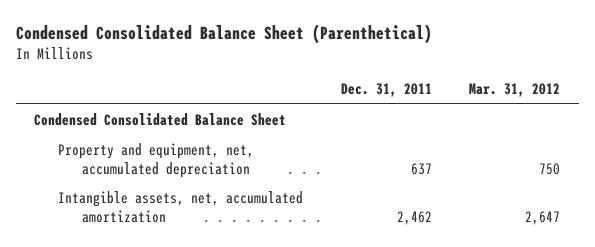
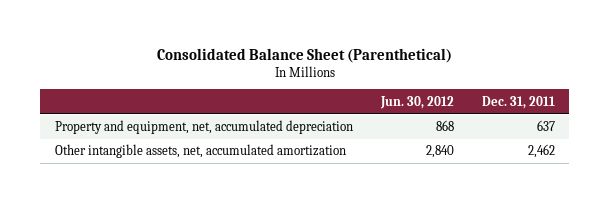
[15,24,432,45] Condensed Consolidated Balance Sheet (Parenthetical) -> [156,47,452,63] Consolidated Balance Sheet (Parenthetical)
[469,83,561,98] Mar. 31, 2012 -> none
none -> [379,95,454,109] Jun. 30, 2012
[34,113,287,127] Condensed Consolidated Balance Sheet -> none
[57,191,303,223] Intangible assets, net, accumulated amortization -> [54,144,346,159] Other intangible assets, net, accumulated amortization

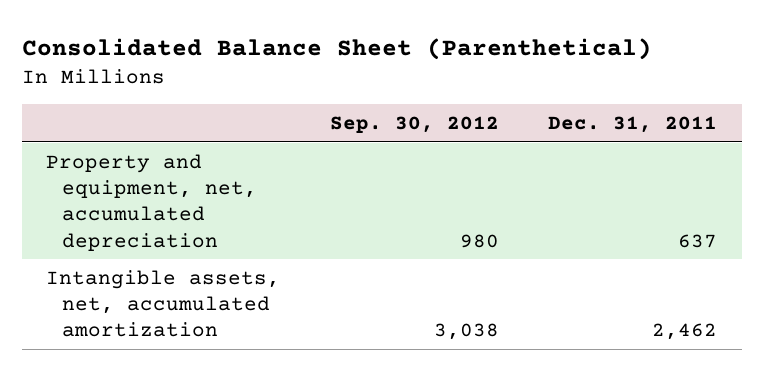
[379,95,454,109] Jun. 30, 2012 -> none
none -> [329,116,499,134] Sep. 30, 2012
[54,144,346,159] Other intangible assets, net, accumulated amortization -> [46,269,281,338] Intangible assets, net, accumulated amortization

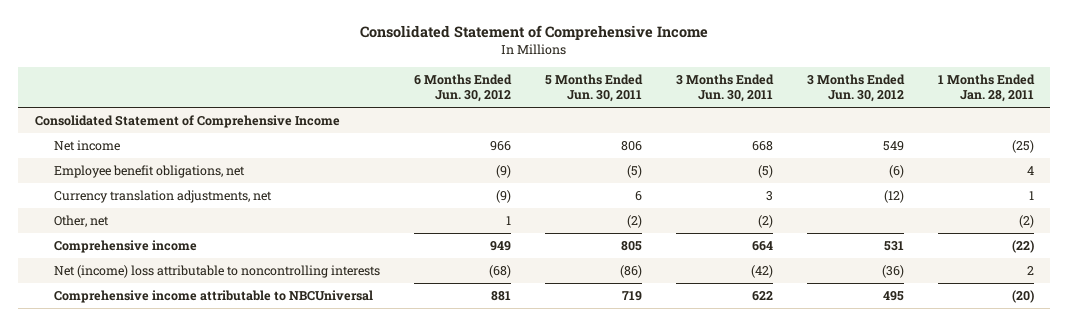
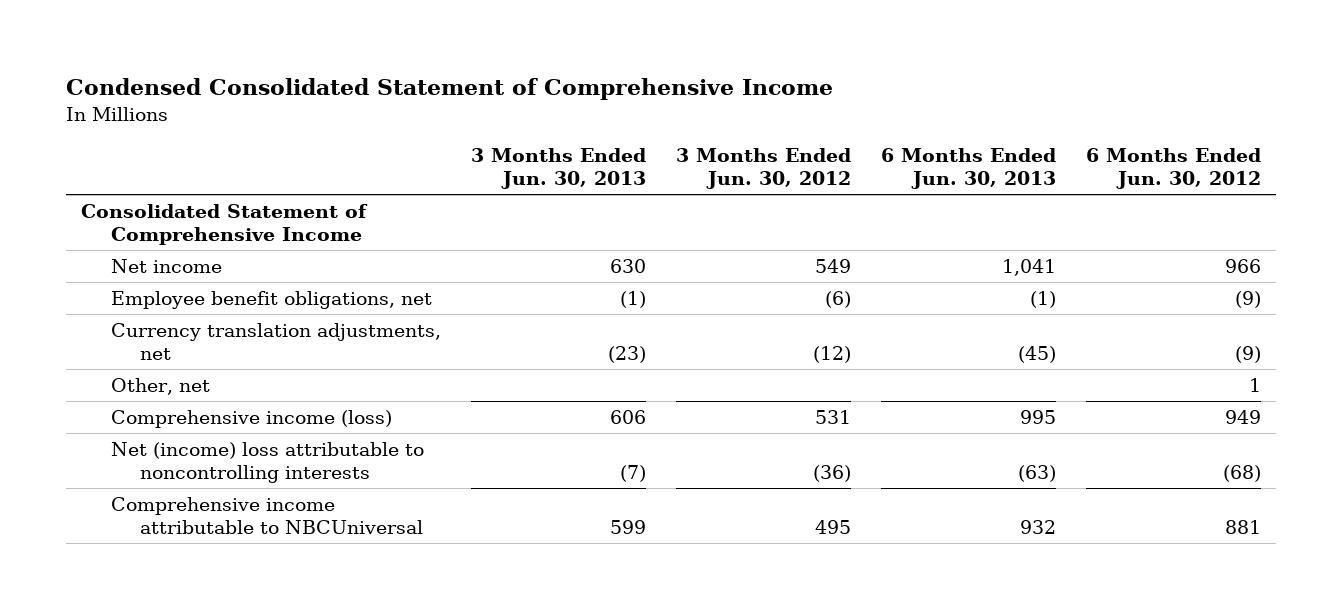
[360,25,709,41] Consolidated Statement of Comprehensive Income -> [65,78,833,101] Condensed Consolidated Statement of Comprehensive Income
[544,73,643,103] 5 Months Ended Jun. 30, 2011 -> none
[675,73,774,103] 3 Months Ended Jun. 30, 2011 -> none
[937,73,1035,103] 1 Months Ended Jan. 28, 2011 -> none
none -> [470,148,646,190] 3 Months Ended Jun. 30, 2013
none -> [880,148,1056,190] 6 Months Ended Jun. 30, 2013
[54,239,198,253] Comprehensive income -> [110,409,392,428] Comprehensive income (loss)

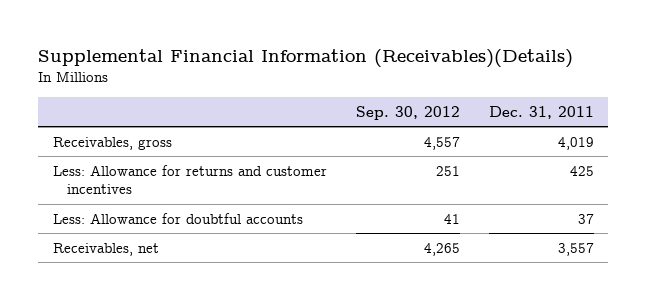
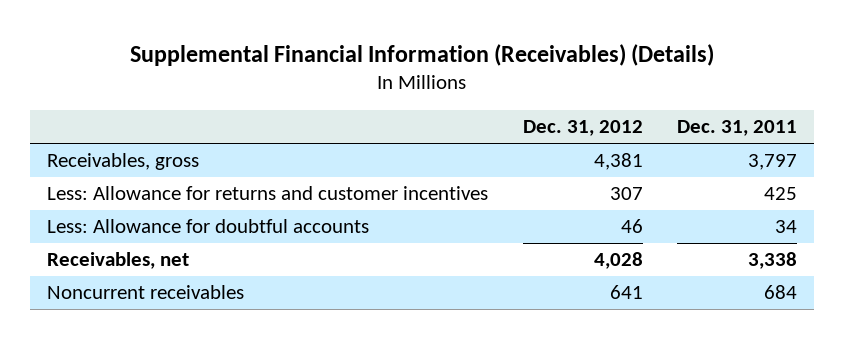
[38,48,574,68] Supplemental Financial Information (Receivables)(Details) -> [130,43,715,66] Supplemental Financial Information (Receivables) (Details)
[355,105,460,120] Sep. 30, 2012 -> none
none -> [522,120,643,137] Dec. 31, 2012
[557,136,594,150] 4,019 -> [748,154,798,171] 3,797
[577,213,594,224] 37 -> [775,220,798,234] 34
[557,242,594,256] 3,557 -> [748,252,798,270] 3,338
none -> [47,285,245,300] Noncurrent receivables

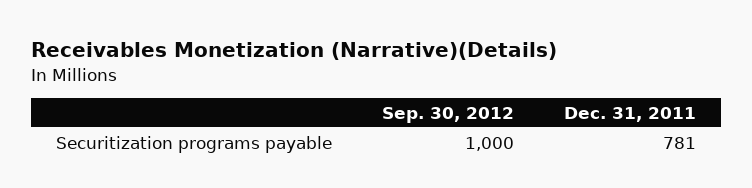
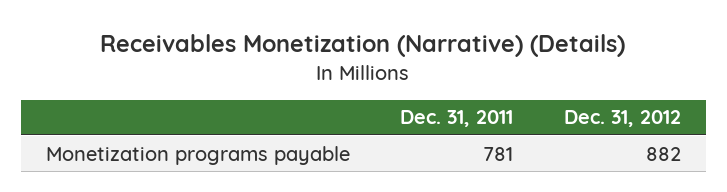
[30,42,557,61] Receivables Monetization (Narrative)(Details) -> [100,34,626,58] Receivables Monetization (Narrative) (Details)
[381,106,514,123] Sep. 30, 2012 -> none
none -> [563,110,681,128] Dec. 31, 2012
[55,135,332,153] Securitization programs payable -> [46,145,351,165] Monetization programs payable

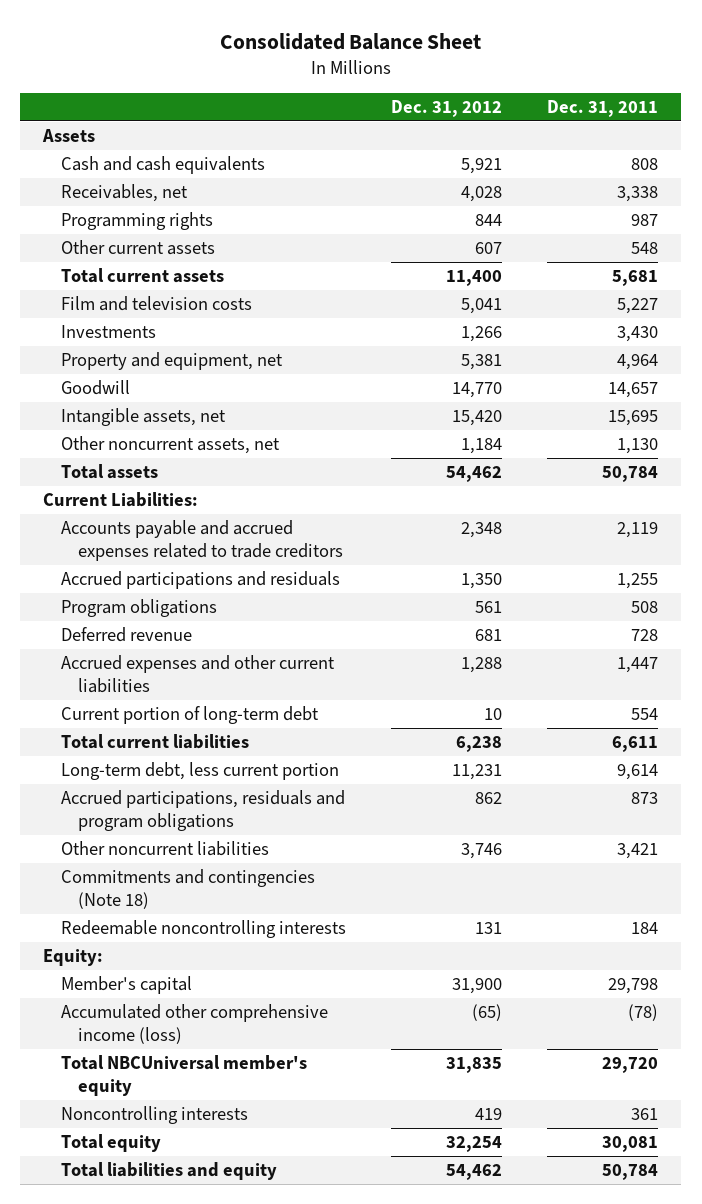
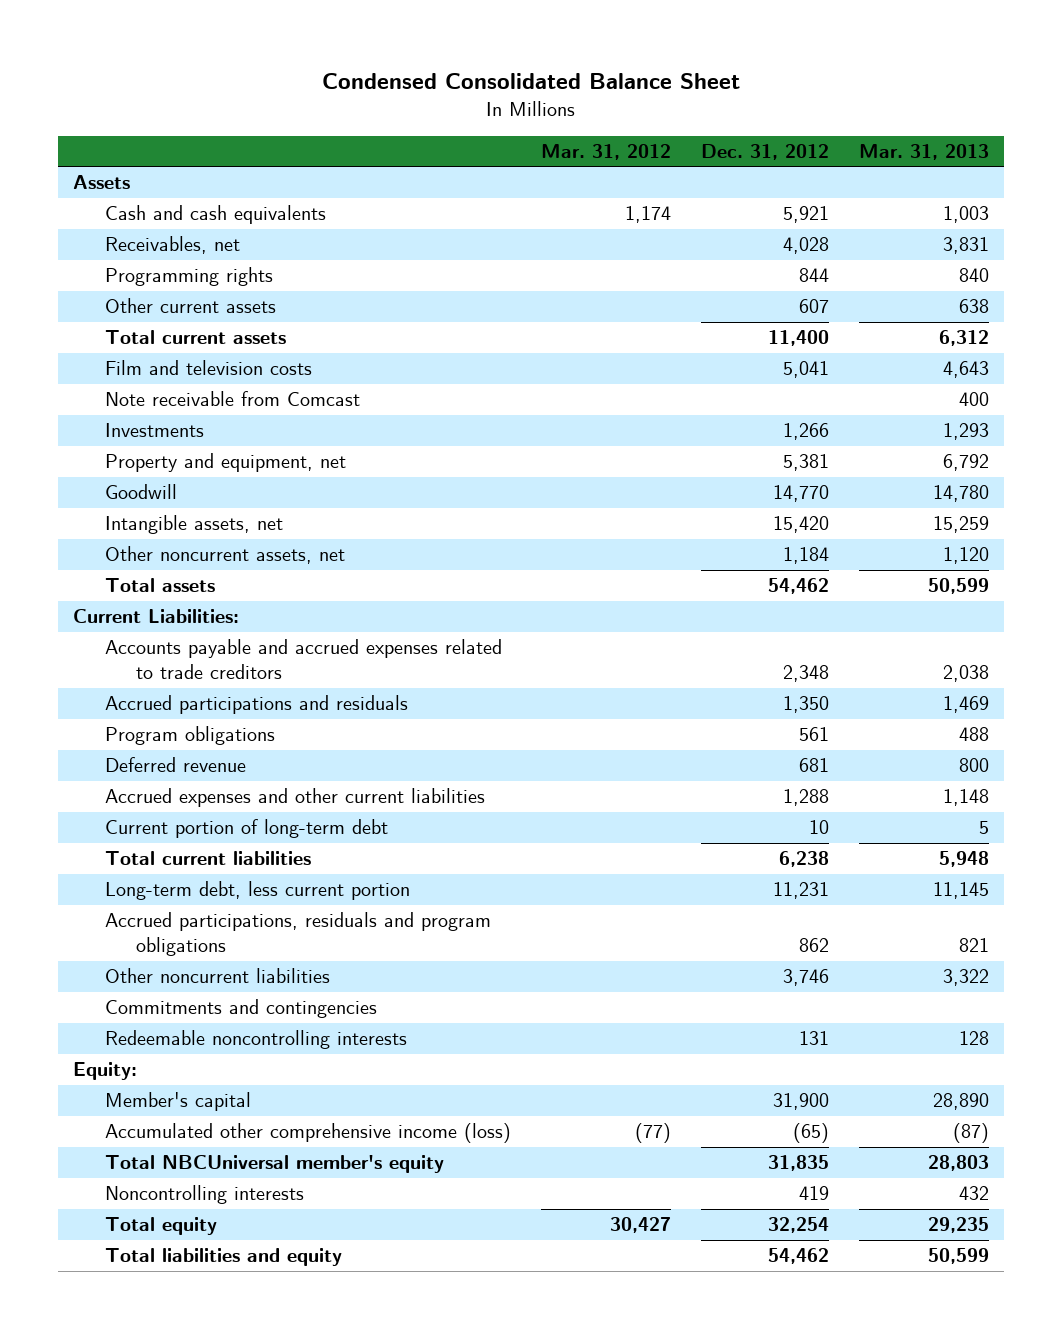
[219,33,481,51] Consolidated Balance Sheet -> [322,73,741,90] Condensed Consolidated Balance Sheet
[547,99,659,117] Dec. 31, 2011 -> none
none -> [540,143,671,160] Mar. 31, 2012
none -> [859,143,990,160] Mar. 31, 2013
none -> [104,391,360,407] Note receivable from Comcast
[60,869,315,909] Commitments and contingencies (Note 18) -> [104,999,377,1019] Commitments and contingencies

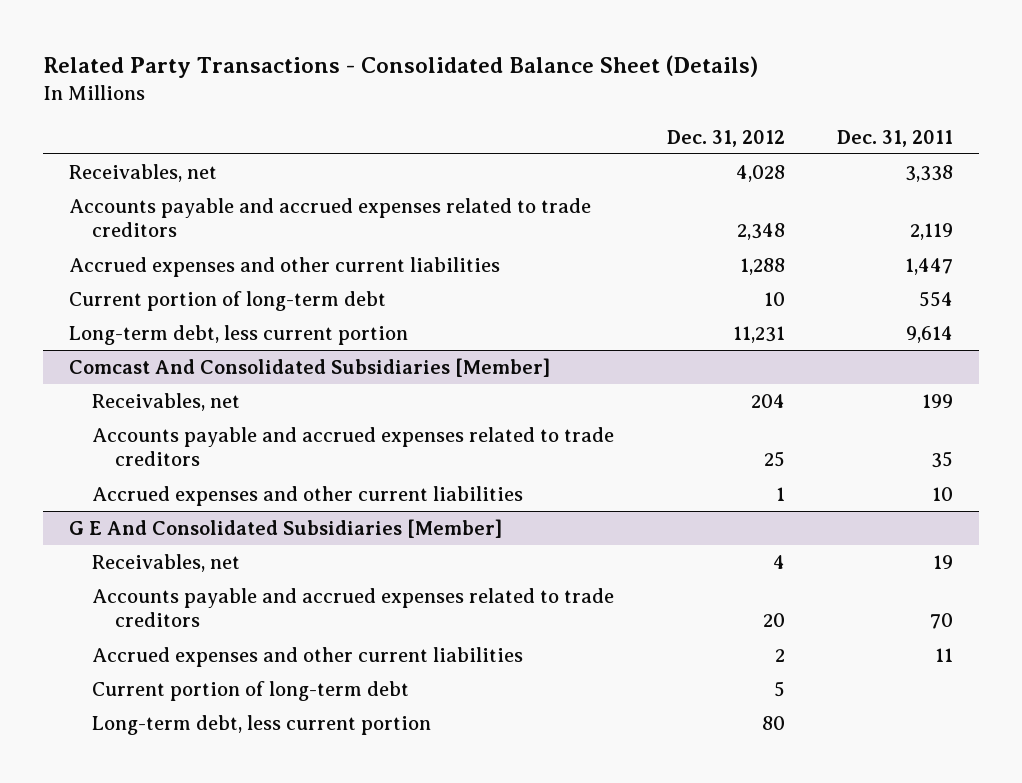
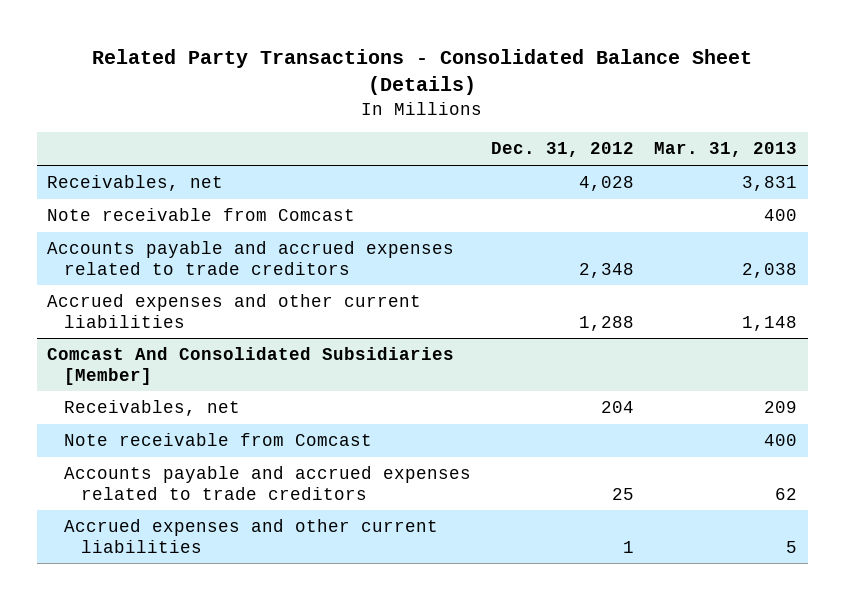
[837,129,954,147] Dec. 31, 2011 -> none
none -> [654,142,798,158] Mar. 31, 2013
none -> [47,208,356,222] Note receivable from Comcast
[68,290,386,311] Current portion of long-term debt -> none
[68,324,408,345] Long-term debt, less current portion -> none
none -> [63,433,372,447] Note receivable from Comcast
[68,518,502,538] G E And Consolidated Subsidiaries [Member] -> none
[92,553,241,572] Receivables, net -> none
[92,587,615,628] Accounts payable and accrued expenses related to trade creditors -> none
[92,646,524,667] Accrued expenses and other current liabilities -> none
[92,680,410,701] Current portion of long-term debt -> none
[92,714,432,735] Long-term debt, less current portion -> none

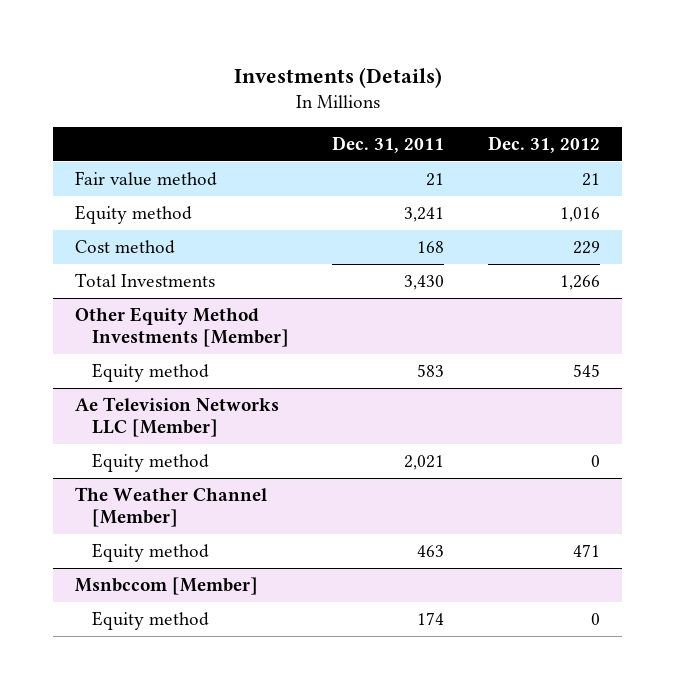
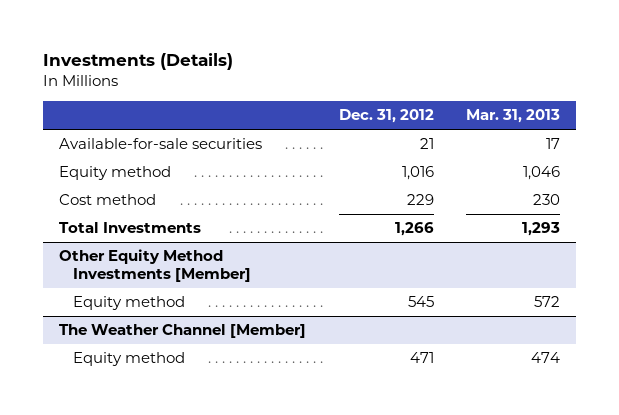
[332,135,445,153] Dec. 31, 2011 -> none
none -> [465,109,560,124] Mar. 31, 2013
[75,171,218,187] Fair value method -> none
none -> [59,138,263,150] Available-for-sale securities
[75,397,280,438] Ae Television Networks LLC [Member] -> none
[91,453,209,473] Equity method -> none
[75,577,259,596] Msnbccom [Member] -> none
[91,611,209,631] Equity method -> none

